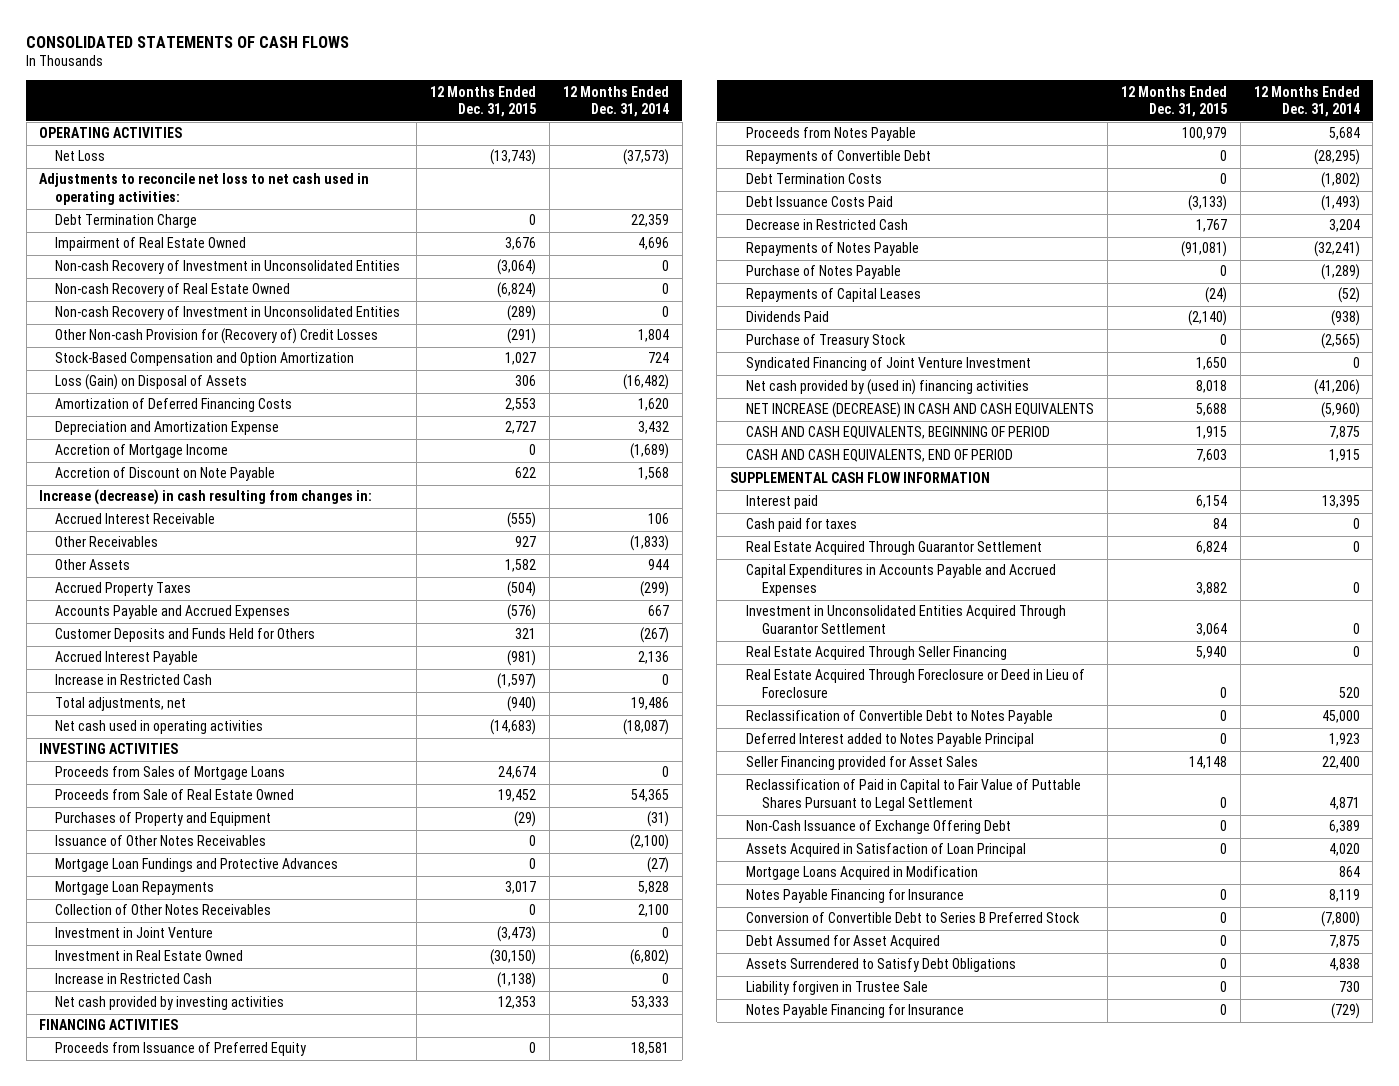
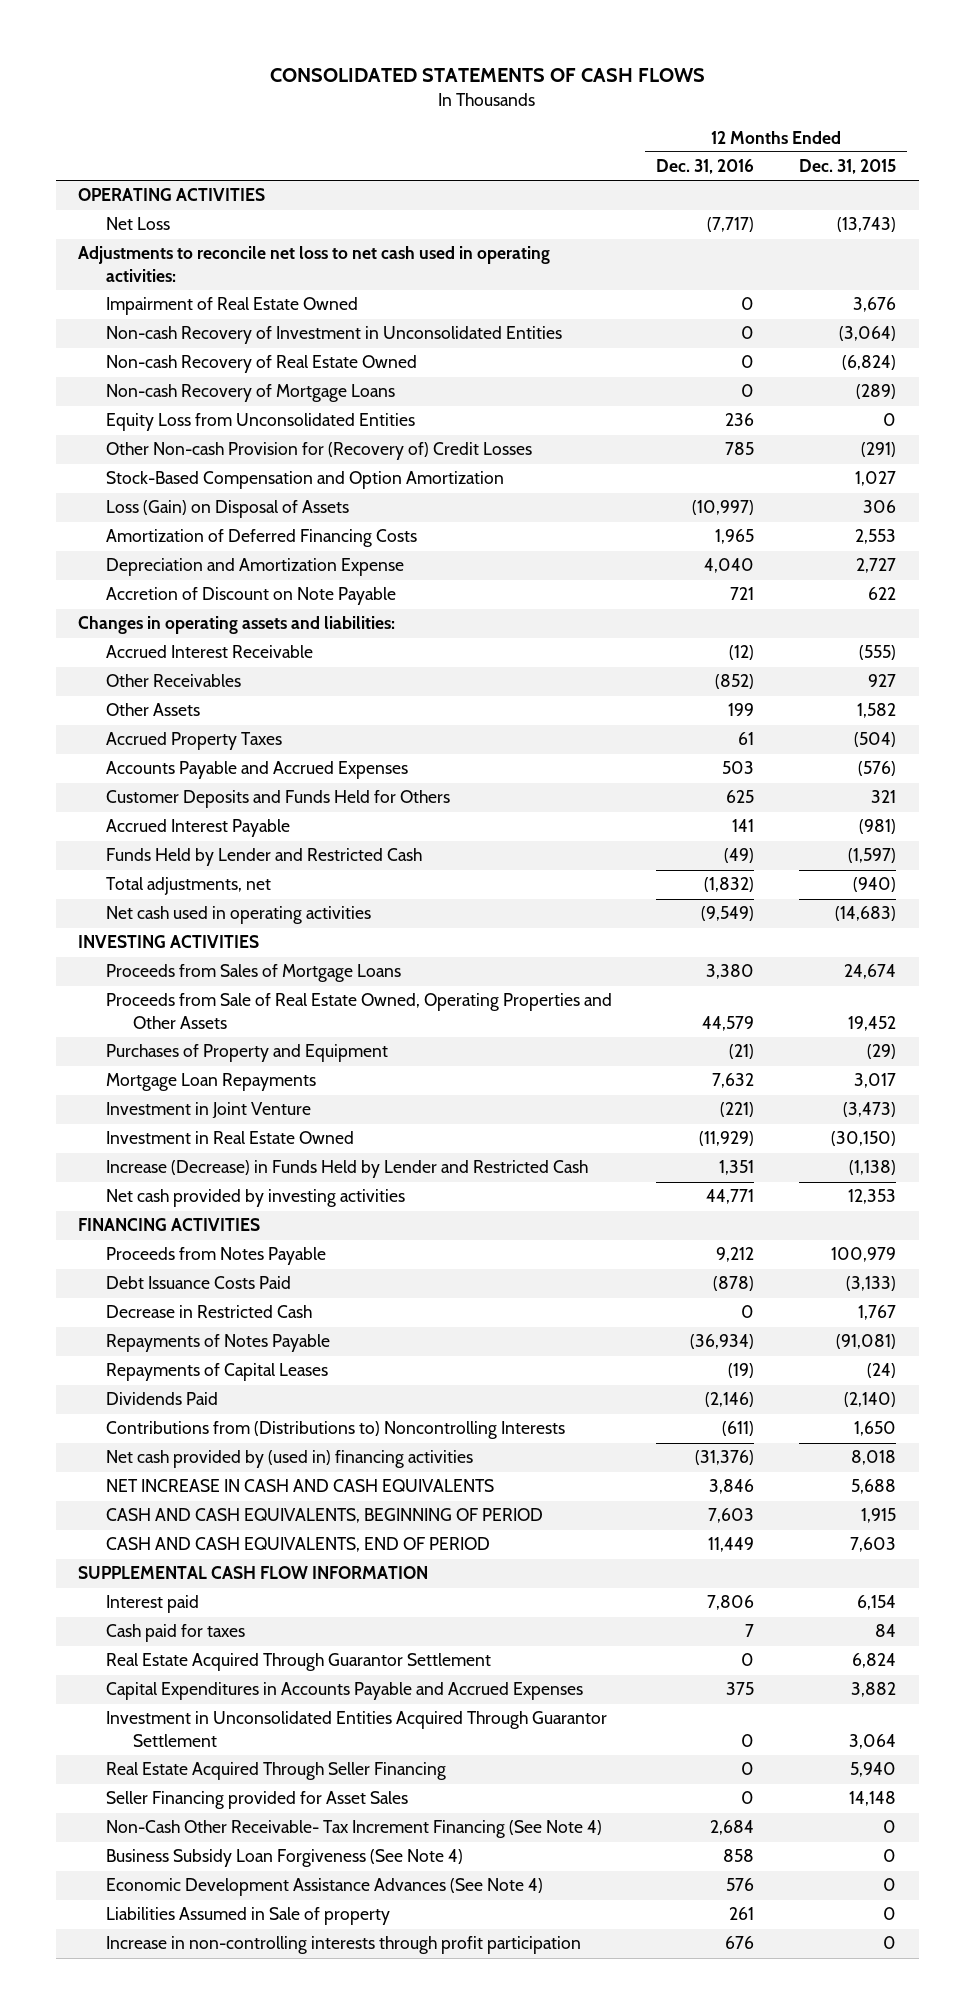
[562,85,669,118] 12 Months Ended Dec. 31, 2014 -> none
none -> [656,159,755,175] Dec. 31, 2016
[55,214,198,229] Debt Termination Charge -> none
[55,306,401,321] Non-cash Recovery of Investment in Unconsolidated Entities -> [105,384,395,403] Non-cash Recovery of Mortgage Loans
none -> [105,413,415,432] Equity Loss from Unconsolidated Entities
[55,444,229,459] Accretion of Mortgage Income -> none
[39,489,373,506] Increase (decrease) in cash resulting from changes in: -> [78,616,396,635] Changes in operating assets and liabilities:
[55,674,213,686] Increase in Restricted Cash -> [105,848,422,867] Funds Held by Lender and Restricted Cash
[55,789,295,801] Proceeds from Sale of Real Estate Owned -> [105,993,612,1029] Proceeds from Sale of Real Estate Owned, Operating Properties and Other Assets
[55,835,267,847] Issuance of Other Notes Receivables -> none
[55,858,339,873] Mortgage Loan Fundings and Protective Advances -> none
[55,904,272,916] Collection of Other Notes Receivables -> none
[55,973,213,985] Increase in Restricted Cash -> [105,1160,588,1179] Increase (Decrease) in Funds Held by Lender and Restricted Cash
[55,1042,307,1057] Proceeds from Issuance of Preferred Equity -> none
[746,150,932,165] Repayments of Convertible Debt -> none
[746,173,883,185] Debt Termination Costs -> none
[746,265,902,280] Purchase of Notes Payable -> none
[746,334,907,349] Purchase of Treasury Stock -> none
[746,357,1032,372] Syndicated Financing of Joint Venture Investment -> [105,1421,565,1440] Contributions from (Distributions to) Noncontrolling Interests
[746,402,1095,419] NET INCREASE (DECREASE) IN CASH AND CASH EQUIVALENTS -> [105,1479,494,1493] NET INCREASE IN CASH AND CASH EQUIVALENTS
[746,669,1086,698] Real Estate Acquired Through Foreclosure or Deed in Lieu of Foreclosure -> none
[746,710,1054,725] Reclassification of Convertible Debt to Notes Payable -> none
[746,733,1035,748] Deferred Interest added to Notes Payable Principal -> none
[746,779,1082,811] Reclassification of Paid in Capital to Fair Value of Puttable Shares Pursuant to Legal Settlement -> none
[746,820,1012,835] Non-Cash Issuance of Exchange Offering Debt -> none
[746,843,1027,858] Assets Acquired in Satisfaction of Loan Principal -> none
[746,866,979,881] Mortgage Loans Acquired in Modification -> none
[746,889,965,904] Notes Payable Financing for Insurance -> none
[746,912,1081,924] Conversion of Convertible Debt to Series B Preferred Stock -> none
[746,935,941,950] Debt Assumed for Asset Acquired -> none
[746,958,1017,973] Assets Surrendered to Satisfy Debt Obligations -> none
[746,981,929,996] Liability forgiven in Trustee Sale -> none
[746,1004,965,1019] Notes Payable Financing for Insurance -> none
none -> [105,1820,602,1839] Non-Cash Other Receivable- Tax Increment Financing (See Note 4)
none -> [105,1849,463,1868] Business Subsidy Loan Forgiveness (See Note 4)
none -> [105,1878,543,1897] Economic Development Assistance Advances (See Note 4)
none -> [105,1907,390,1926] Liabilities Assumed in Sale of property
none -> [105,1936,581,1955] Increase in non-controlling interests through profit participation

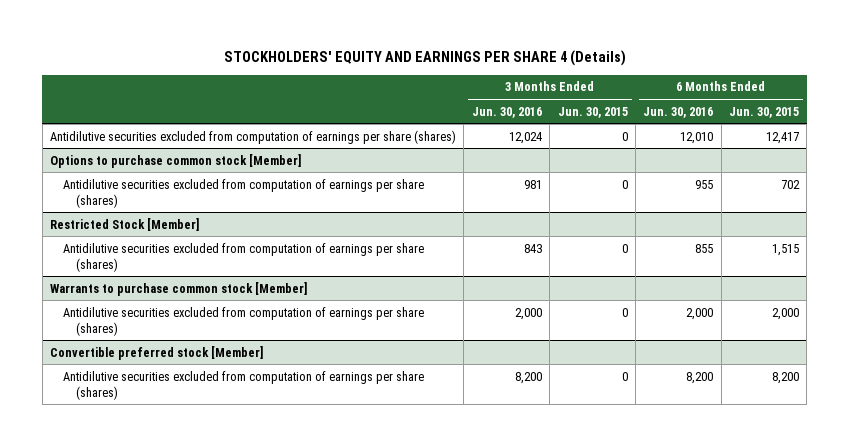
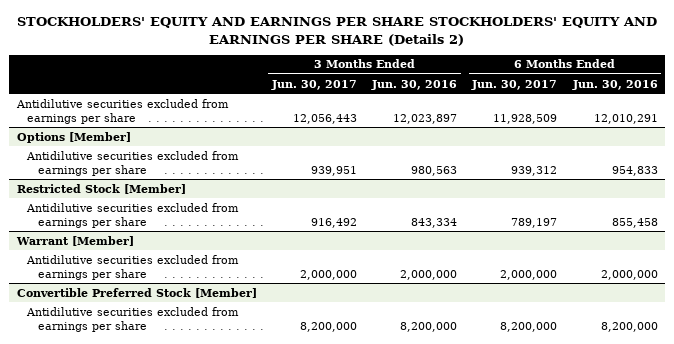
[223,50,626,67] STOCKHOLDERS' EQUITY AND EARNINGS PER SHARE 4 (Details) -> [17,17,658,46] STOCKHOLDERS' EQUITY AND EARNINGS PER SHARE STOCKHOLDERS' EQUITY AND EARNINGS PER SHARE (Details 2)
[557,106,628,118] Jun. 30, 2015 -> none
[729,106,800,118] Jun. 30, 2015 -> none
none -> [270,79,357,90] Jun. 30, 2017
none -> [471,79,558,90] Jun. 30, 2017
[50,153,302,168] Options to purchase common stock [Member] -> none
[50,129,457,144] Antidilutive securities excluded from computation of earnings per share (shares) -> [15,98,229,124] Antidilutive securities excluded from earnings per share
[508,131,542,144] 12,024 -> [393,113,458,124] 12,023,897
[680,131,714,144] 12,010 -> [593,113,658,124] 12,010,291
none -> [16,131,131,143] Options [Member]
[63,178,425,208] Antidilutive securities excluded from computation of earnings per share (shares) -> [26,150,240,176] Antidilutive securities excluded from earnings per share
[523,179,542,189] 981 -> [411,165,458,176] 980,563
[695,179,714,189] 955 -> [611,165,658,176] 954,833
[63,242,425,272] Antidilutive securities excluded from computation of earnings per share (shares) -> [26,202,240,228] Antidilutive securities excluded from earnings per share
[523,243,542,253] 843 -> [411,217,458,228] 843,334
[695,243,714,253] 855 -> [611,217,658,228] 855,458
[50,281,308,296] Warrants to purchase common stock [Member] -> [15,235,134,246] Warrant [Member]
[63,306,425,336] Antidilutive securities excluded from computation of earnings per share (shares) -> [26,254,240,280] Antidilutive securities excluded from earnings per share
[514,307,542,320] 2,000 -> [400,269,458,280] 2,000,000
[686,307,714,320] 2,000 -> [600,269,658,280] 2,000,000
[50,345,264,360] Convertible preferred stock [Member] -> [16,287,257,298] Convertible Preferred Stock [Member]
[63,370,425,400] Antidilutive securities excluded from computation of earnings per share (shares) -> [26,306,240,332] Antidilutive securities excluded from earnings per share
[514,371,542,384] 8,200 -> [400,321,458,332] 8,200,000
[686,371,714,384] 8,200 -> [600,321,658,332] 8,200,000

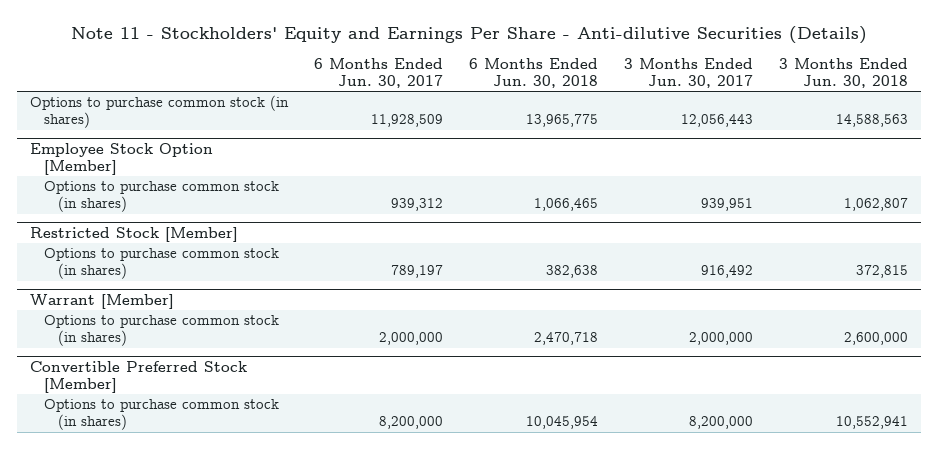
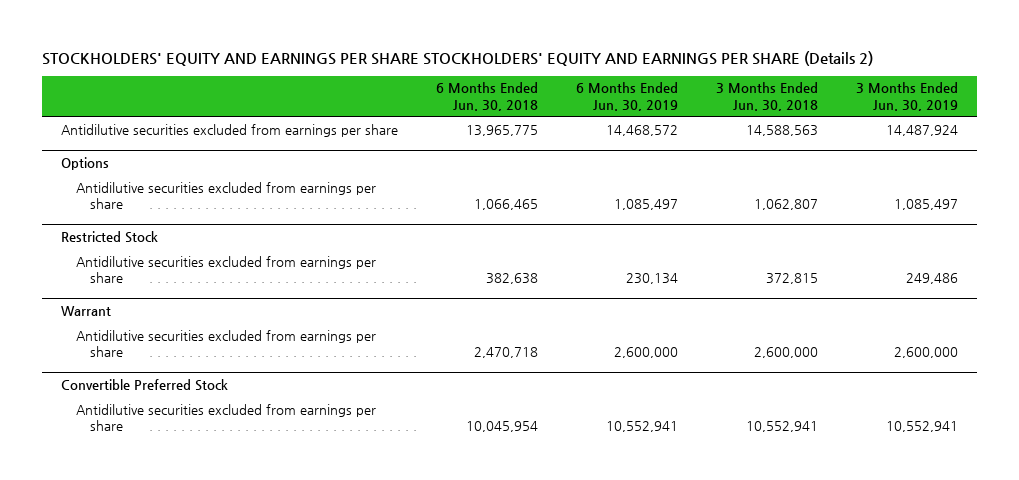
[71,26,868,45] Note 11 - Stockholders' Equity and Earnings Per Share - Anti-dilutive Securities (Details) -> [42,50,874,66] STOCKHOLDERS' EQUITY AND EARNINGS PER SHARE STOCKHOLDERS' EQUITY AND EARNINGS PER SHARE (Details 2)
[314,57,444,88] 6 Months Ended Jun. 30, 2017 -> none
[624,57,754,88] 3 Months Ended Jun. 30, 2017 -> none
none -> [576,82,679,111] 6 Months Ended Jun. 30, 2019
none -> [855,82,958,111] 3 Months Ended Jun. 30, 2019
[30,142,214,175] Employee Stock Option [Member] -> none
[30,95,290,129] Options to purchase common stock (in shares) -> [61,123,399,137] Antidilutive securities excluded from earnings per share
none -> [61,156,110,170] Options
[44,181,280,213] Options to purchase common stock (in shares) -> [75,181,376,210] Antidilutive securities excluded from earnings per share
[30,226,239,242] Restricted Stock [Member] -> [61,230,159,243] Restricted Stock
[44,248,280,280] Options to purchase common stock (in shares) -> [75,255,376,284] Antidilutive securities excluded from earnings per share
[30,293,175,309] Warrant [Member] -> [61,305,112,316] Warrant
[44,315,280,347] Options to purchase common stock (in shares) -> [75,329,376,358] Antidilutive securities excluded from earnings per share
[30,360,248,393] Convertible Preferred Stock [Member] -> [61,378,229,391] Convertible Preferred Stock
[44,399,280,431] Options to purchase common stock (in shares) -> [75,403,376,432] Antidilutive securities excluded from earnings per share

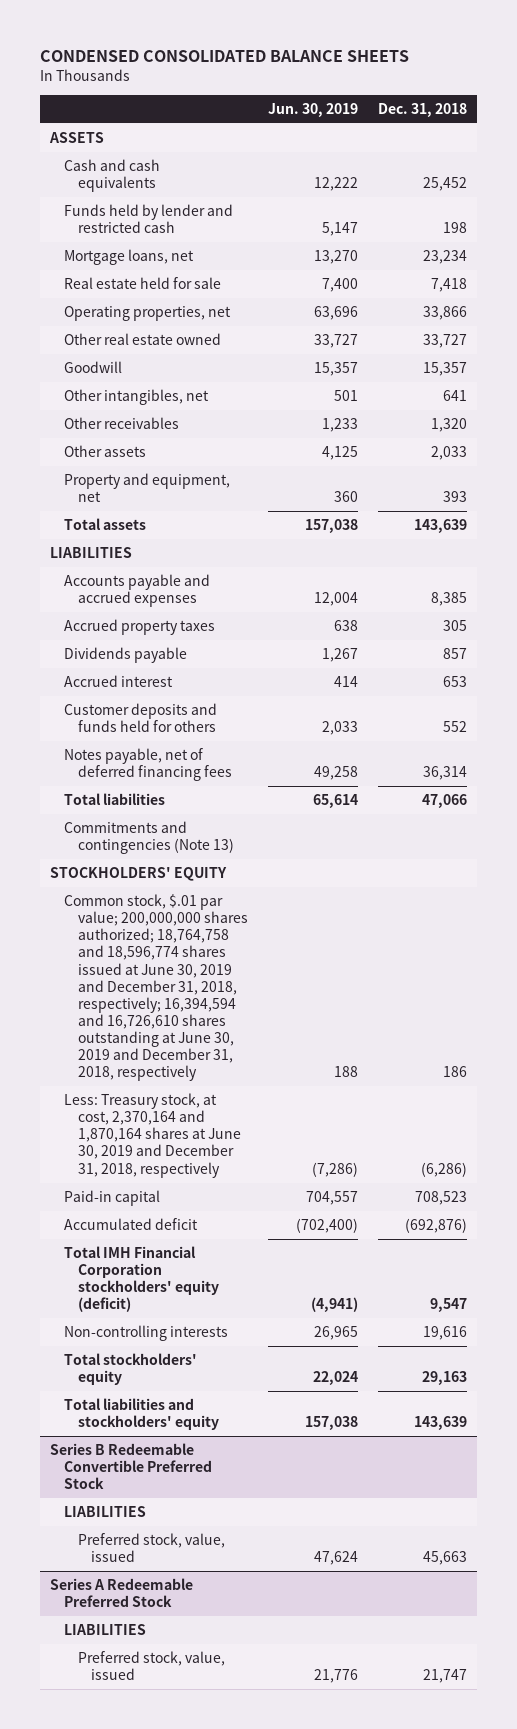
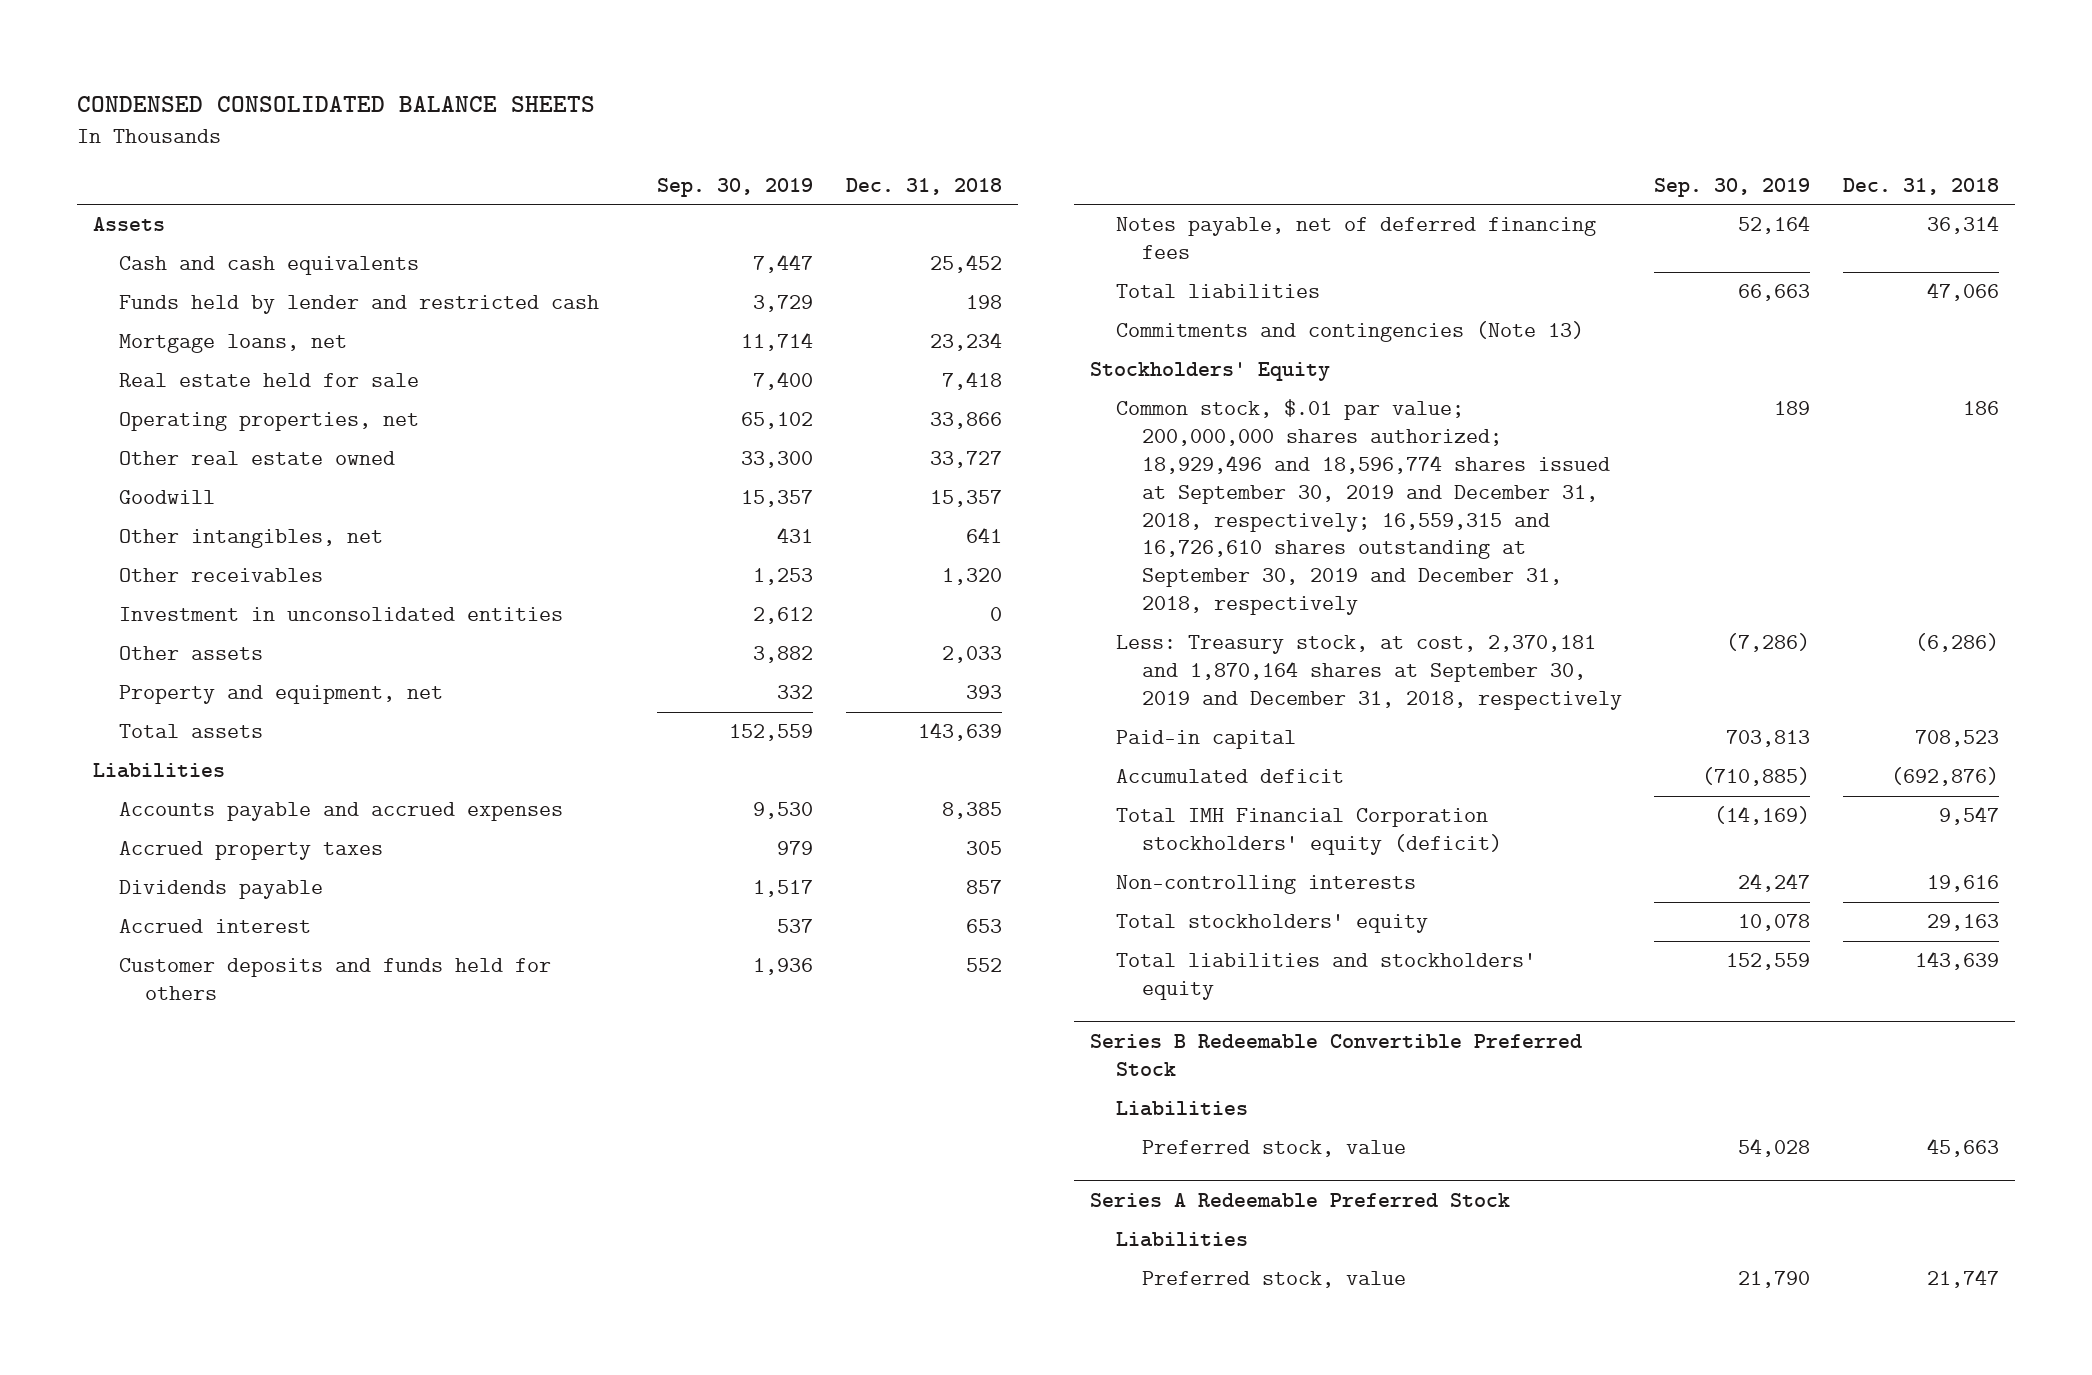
[267,102,358,117] Jun. 30, 2019 -> none
none -> [657,177,814,197] Sep. 30, 2019
[49,132,105,144] ASSETS -> [93,217,166,232] Assets
none -> [119,607,564,622] Investment in unconsolidated entities
[50,547,133,559] LIABILITIES -> [93,763,226,779] Liabilities
[50,867,228,882] STOCKHOLDERS' EQUITY -> [1090,362,1331,382] Stockholders' Equity
[64,894,248,1082] Common stock, $.01 par value; 200,000,000 shares authorized; 18,764,758 and 18,596,774 shares issued at June 30, 2019 and December 31, 2018, respectively; 16,394,594 and 16,726,610 shares outstanding at June 30, 2019 and December 31, 2018, respectively -> [1116,399,1611,615] Common stock, $.01 par value; 200,000,000 shares authorized; 18,929,496 and 18,596,774 shares issued at September 30, 2019 and December 31, 2018, respectively; 16,559,315 and 16,726,610 shares outstanding at September 30, 2019 and December 31, 2018, respectively
[64,1093,241,1178] Less: Treasury stock, at cost, 2,370,164 and 1,870,164 shares at June 30, 2019 and December 31, 2018, respectively -> [1116,635,1623,710] Less: Treasury stock, at cost, 2,370,181 and 1,870,164 shares at September 30, 2019 and December 31, 2018, respectively
[64,1506,147,1518] LIABILITIES -> [1116,1101,1249,1117] Liabilities
[77,1533,225,1563] Preferred stock, value, issued -> [1142,1140,1407,1158] Preferred stock, value
[64,1624,147,1636] LIABILITIES -> [1116,1232,1249,1248] Liabilities
[77,1651,225,1681] Preferred stock, value, issued -> [1142,1271,1407,1289] Preferred stock, value

